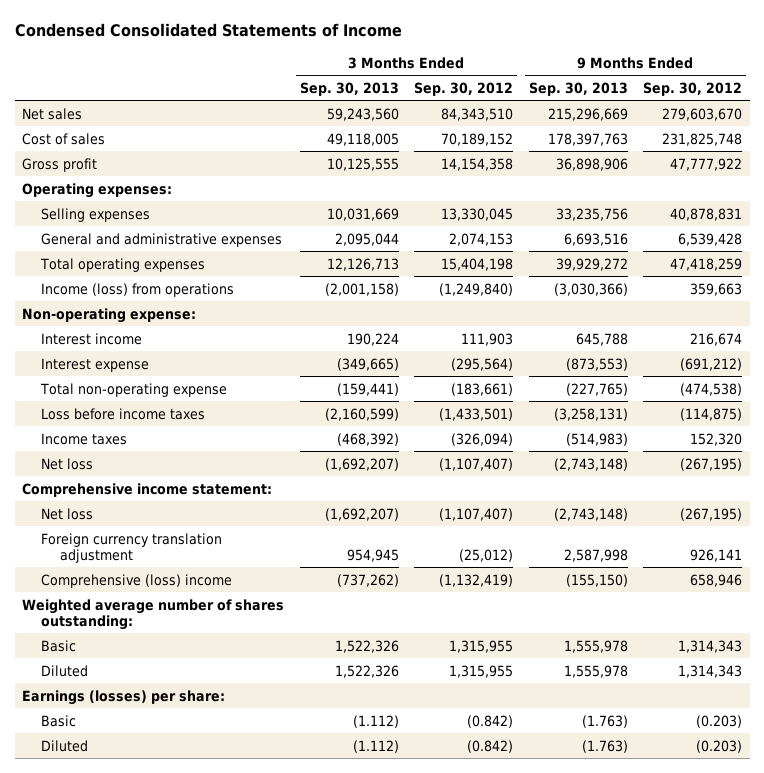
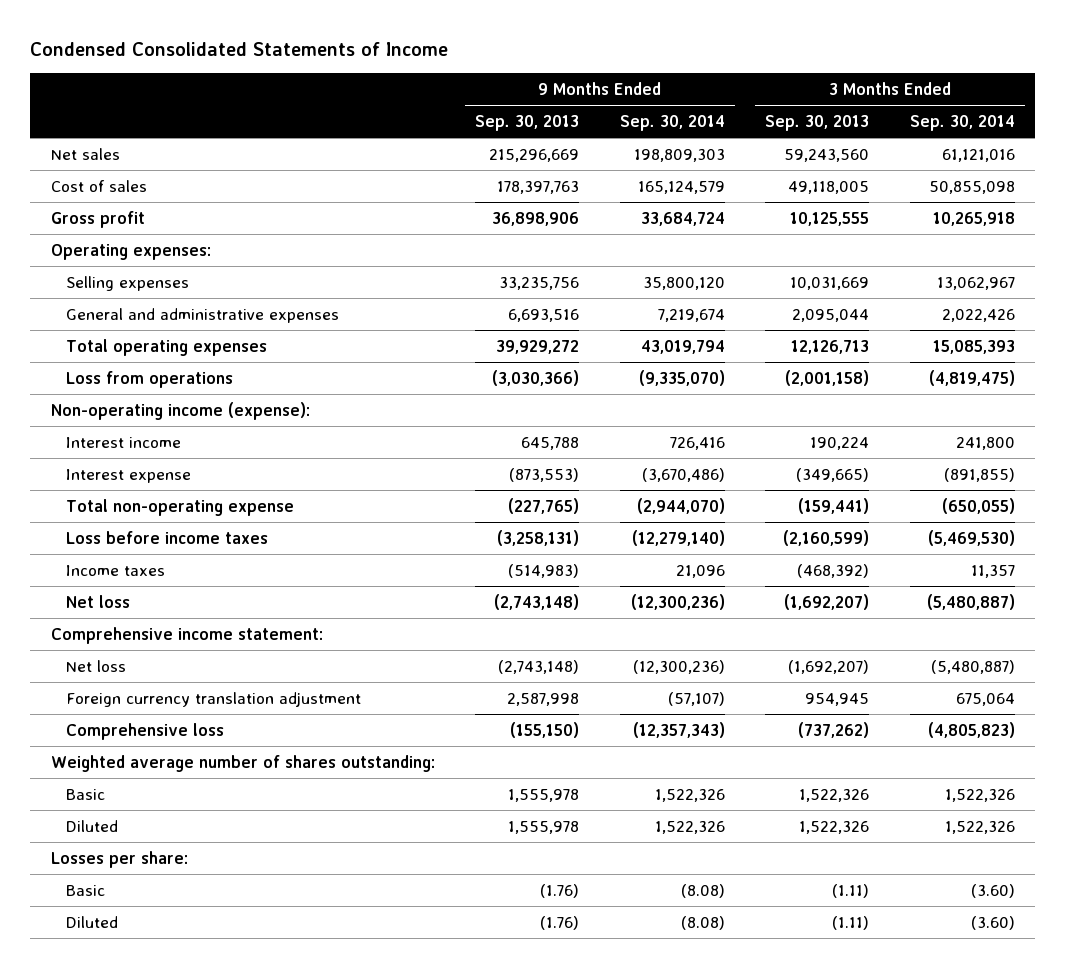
[414,82,514,97] Sep. 30, 2012 -> none
[643,82,743,97] Sep. 30, 2012 -> none
none -> [619,114,725,131] Sep. 30, 2014
none -> [910,114,1016,131] Sep. 30, 2014
[41,282,235,297] Income (loss) from operations -> [66,370,234,388] Loss from operations
[22,307,197,323] Non-operating expense: -> [50,401,310,420] Non-operating income (expense):
[41,573,233,588] Comprehensive (loss) income -> [66,722,225,740] Comprehensive loss
[22,689,226,705] Earnings (losses) per share: -> [50,850,188,868] Losses per share:
[352,714,399,728] (1.112) -> [832,883,870,898] (1.11)
[581,714,628,728] (1.763) -> [540,883,580,898] (1.76)
[352,739,399,753] (1.112) -> [832,915,870,930] (1.11)
[581,739,628,753] (1.763) -> [540,915,580,930] (1.76)

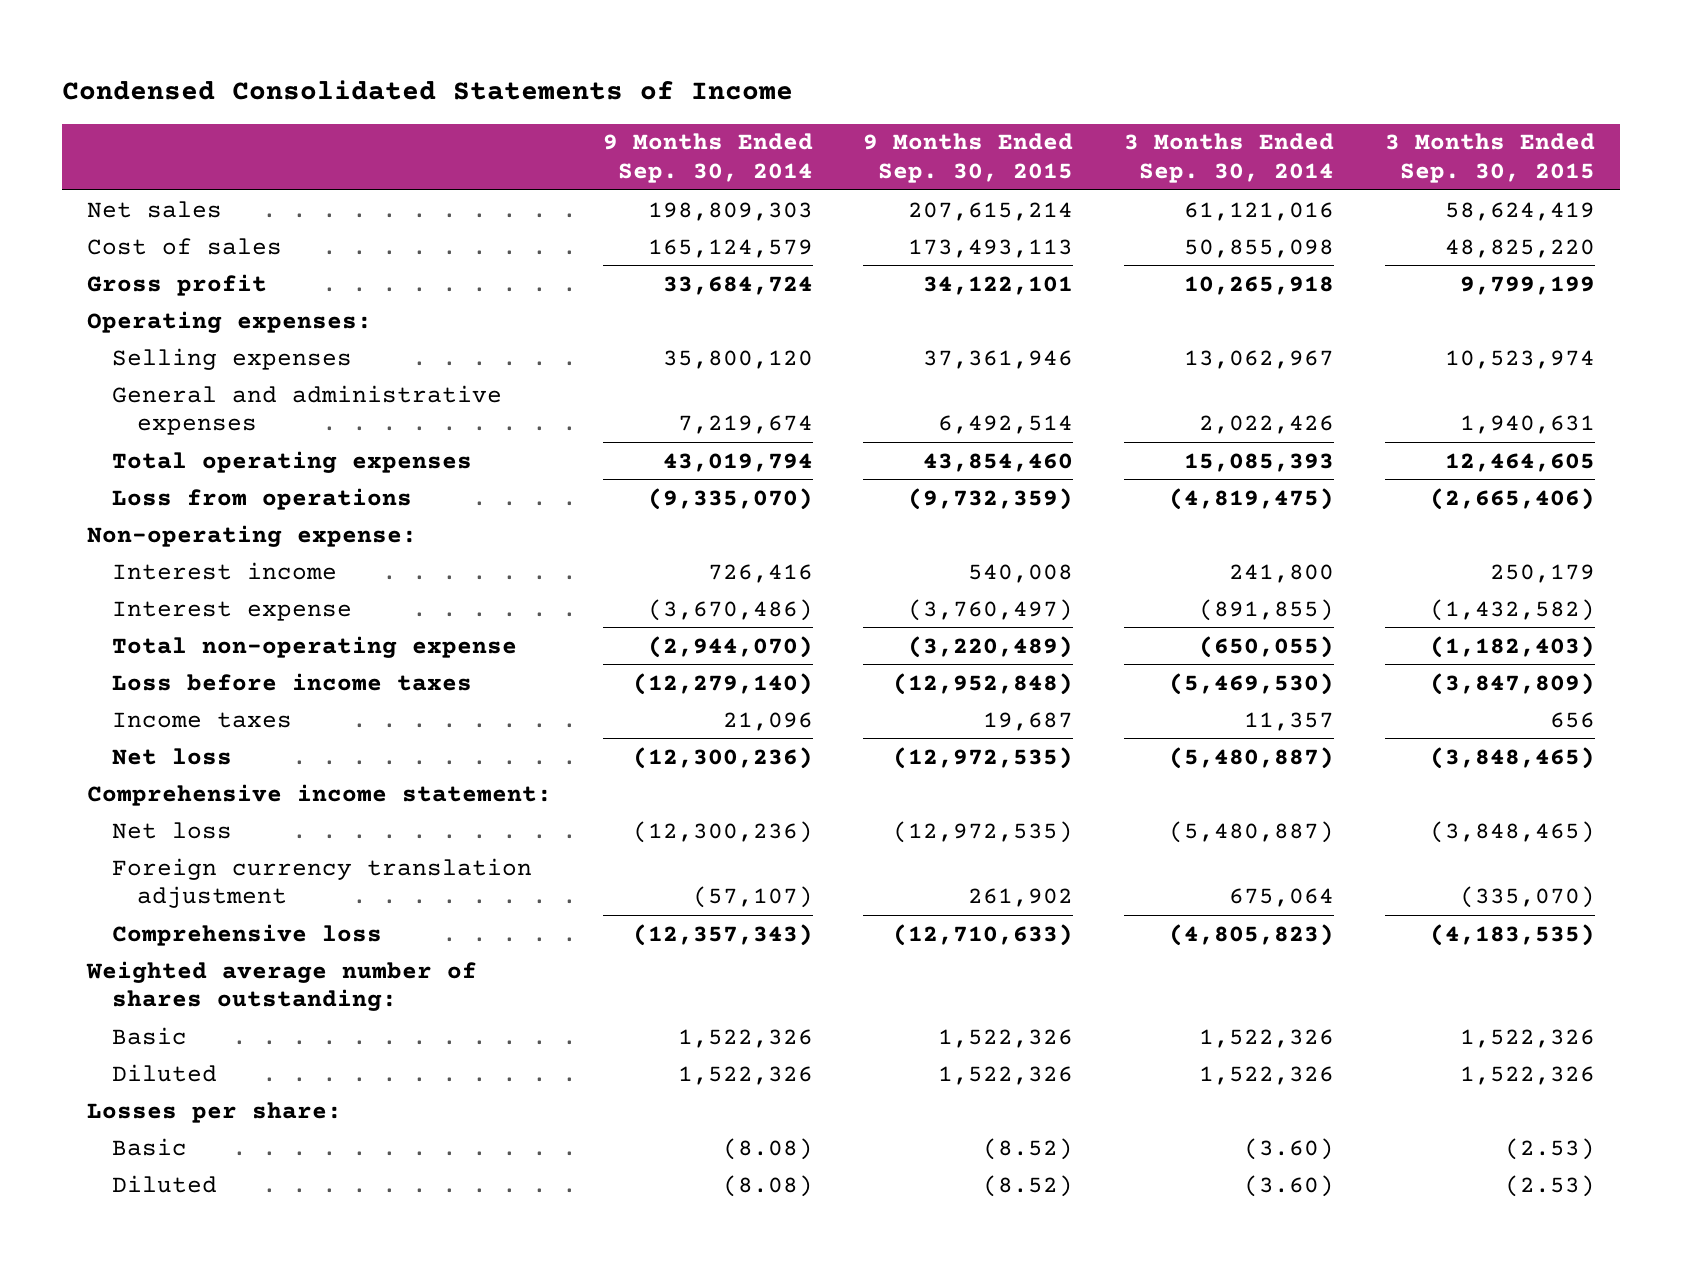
[475,114,580,131] Sep. 30, 2013 -> none
[765,114,870,131] Sep. 30, 2013 -> none
none -> [863,133,1074,184] 9 Months Ended Sep. 30, 2015
none -> [1384,133,1595,184] 3 Months Ended Sep. 30, 2015
[50,401,310,420] Non-operating income (expense): -> [87,524,418,547] Non-operating expense:

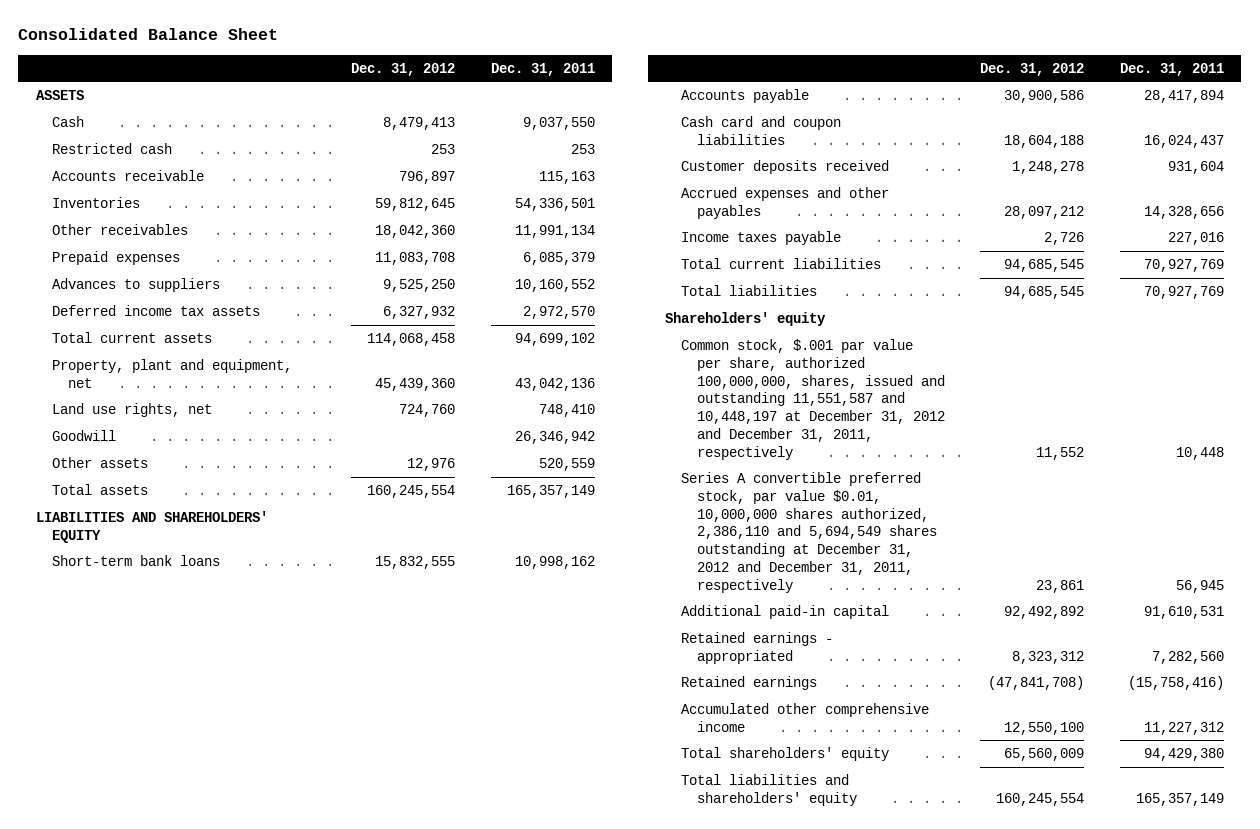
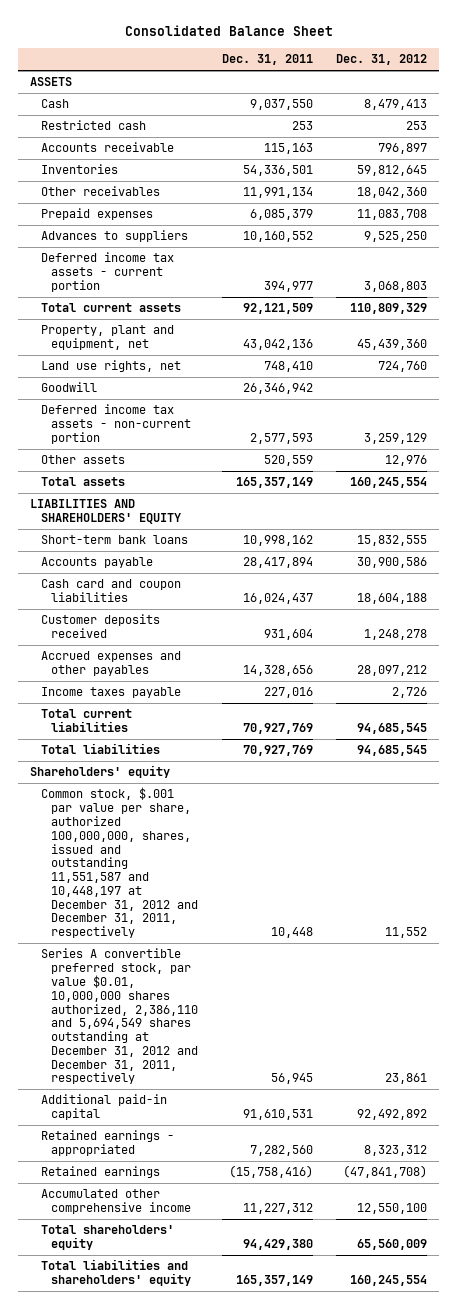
[52,304,261,316] Deferred income tax assets -> [40,252,174,292] Deferred income tax assets - current portion
[383,305,456,319] 6,327,932 -> [364,280,428,292] 3,068,803
[522,305,595,319] 2,972,570 -> [263,280,313,292] 394,977
[367,332,456,346] 114,068,458 -> [350,303,428,315] 110,809,329
[514,332,595,346] 94,699,102 -> [242,303,313,315] 92,121,509
none -> [40,404,192,444] Deferred income tax assets - non-current portion

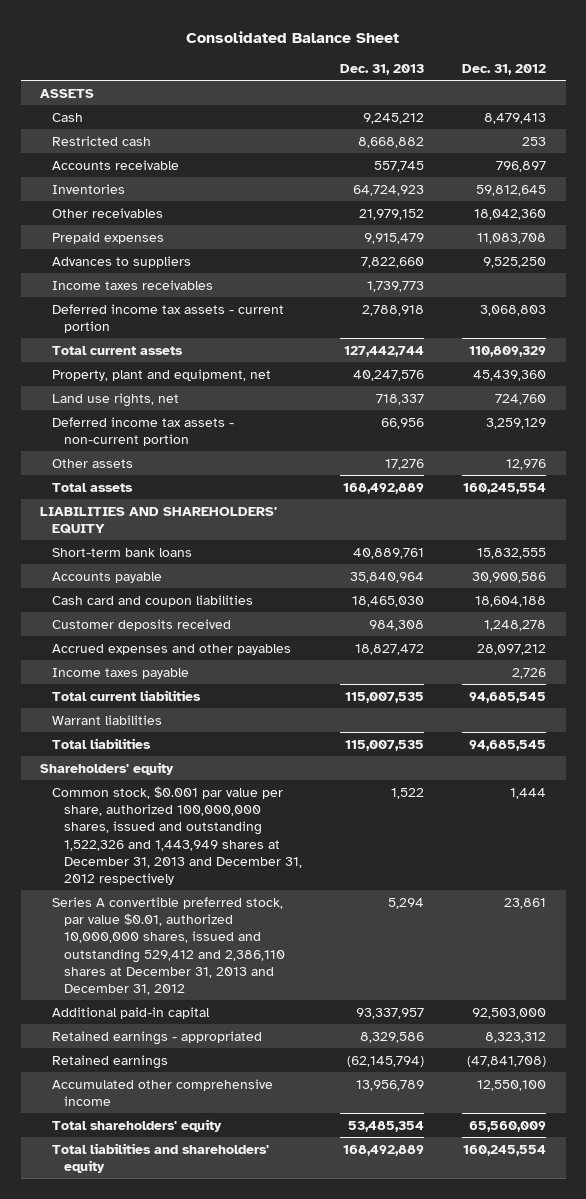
[221,54,313,66] Dec. 31, 2011 -> none
none -> [340,64,425,76] Dec. 31, 2013
none -> [51,279,213,290] Income taxes receivables
[40,382,97,393] Goodwill -> none
none -> [51,714,162,725] Warrant liabilities
[40,787,199,939] Common stock, $.001 par value per share, authorized 100,000,000, shares, issued and outstanding 11,551,587 and 10,448,197 at December 31, 2012 and December 31, 2011, respectively -> [51,785,302,886] Common stock, $0.001 par value per share, authorized 100,000,000 shares, issued and outstanding 1,522,326 and 1,443,949 shares at December 31, 2013 and December 31, 2012 respectively
[385,927,428,939] 11,552 -> [510,787,547,799] 1,444
[40,948,199,1085] Series A convertible preferred stock, par value $0.01, 10,000,000 shares authorized, 2,386,110 and 5,694,549 shares outstanding at December 31, 2012 and December 31, 2011, respectively -> [51,896,285,996] Series A convertible preferred stock, par value $0.01, authorized 10,000,000 shares, issued and outstanding 529,412 and 2,386,110 shares at December 31, 2013 and December 31, 2012
[357,1109,428,1121] 92,492,892 -> [472,1007,547,1019] 92,503,000

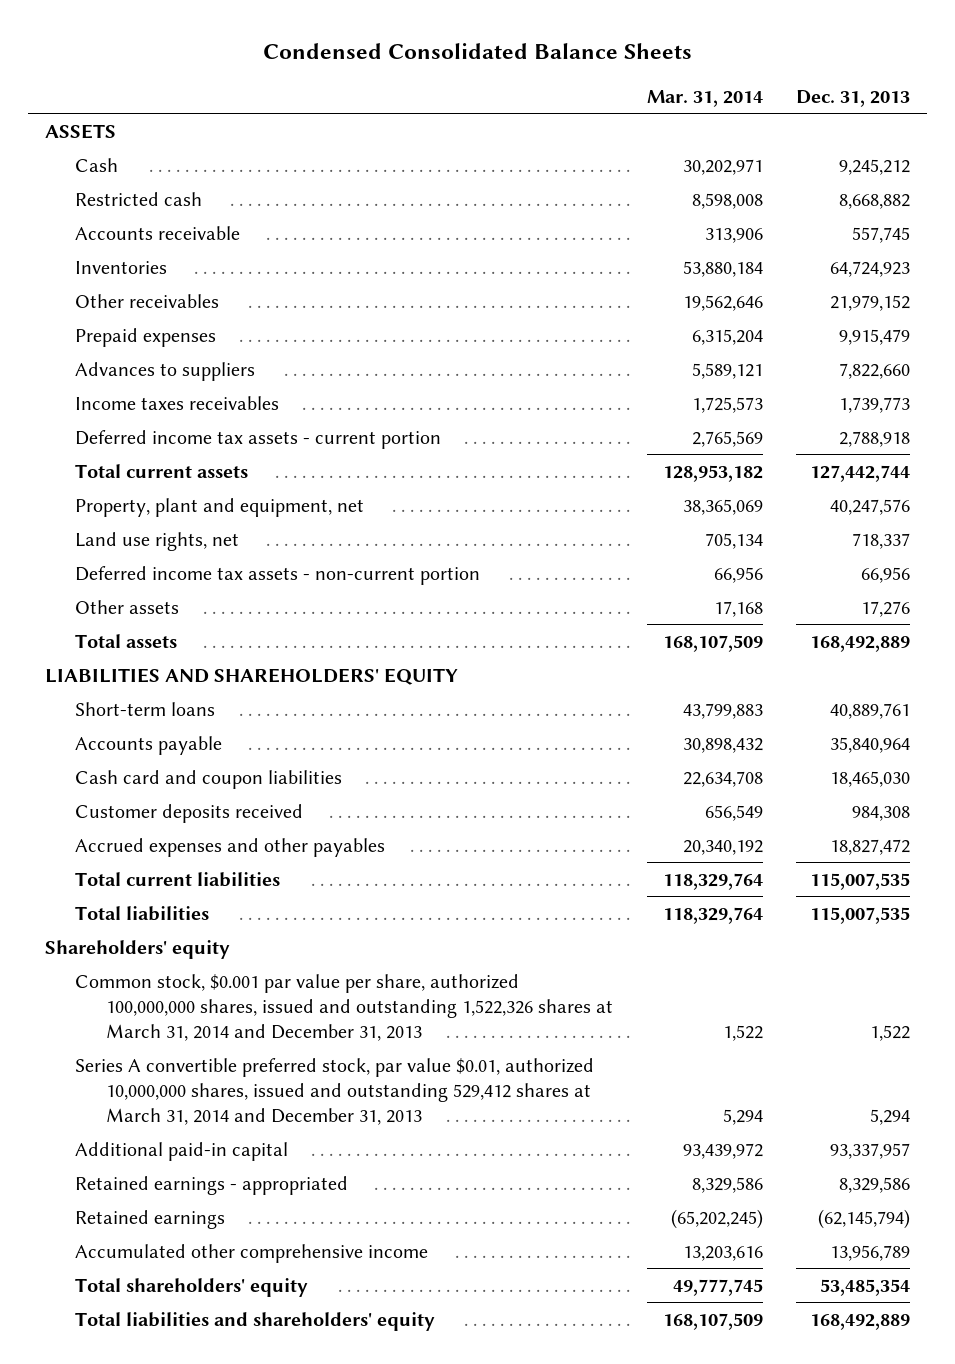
[186,30,400,43] Consolidated Balance Sheet -> [262,42,692,59] Condensed Consolidated Balance Sheets
[462,64,547,76] Dec. 31, 2012 -> none
none -> [646,89,763,107] Mar. 31, 2014
[51,547,192,557] Short-term bank loans -> [75,701,216,716] Short-term loans
[51,667,189,679] Income taxes payable -> none
[51,714,162,725] Warrant liabilities -> none
[51,785,302,886] Common stock, $0.001 par value per share, authorized 100,000,000 shares, issued and outstanding 1,522,326 and 1,443,949 shares at December 31, 2013 and December 31, 2012 respectively -> [75,973,613,1041] Common stock, $0.001 par value per share, authorized 100,000,000 shares, issued and outstanding 1,522,326 shares at March 31, 2014 and December 31, 2013
[51,896,285,996] Series A convertible preferred stock, par value $0.01, authorized 10,000,000 shares, issued and outstanding 529,412 and 2,386,110 shares at December 31, 2013 and December 31, 2012 -> [75,1057,595,1125] Series A convertible preferred stock, par value $0.01, authorized 10,000,000 shares, issued and outstanding 529,412 shares at March 31, 2014 and December 31, 2013

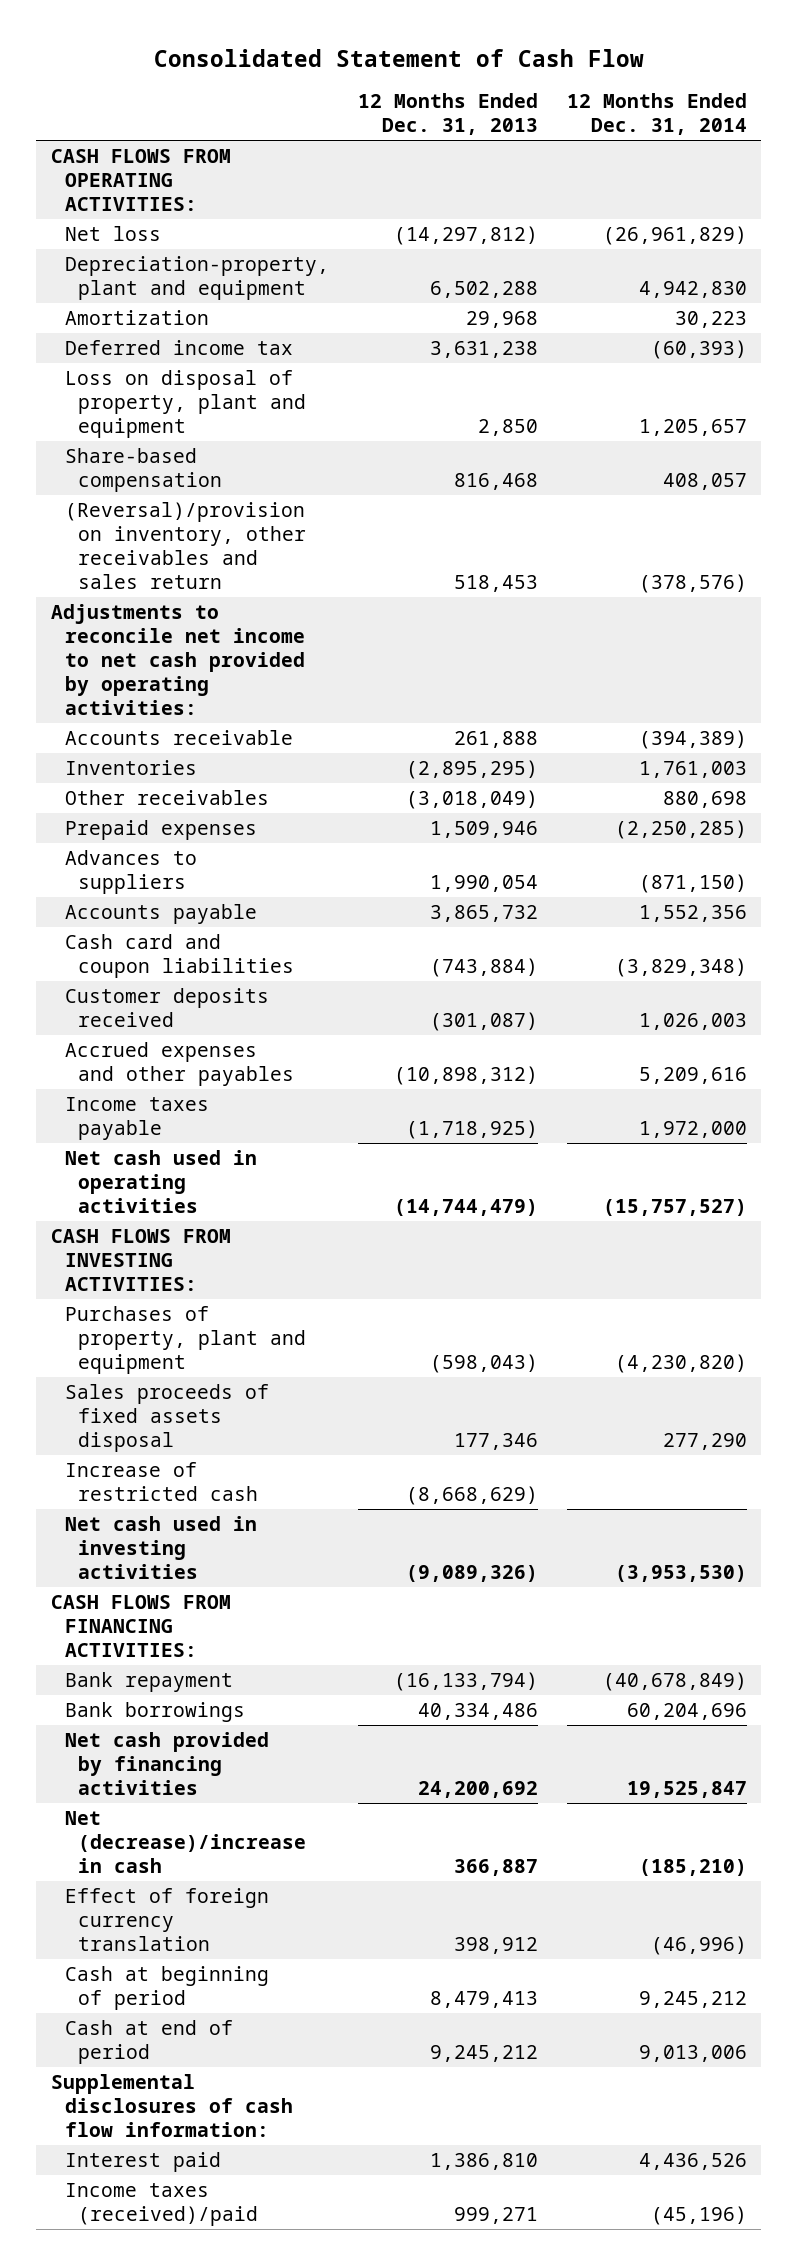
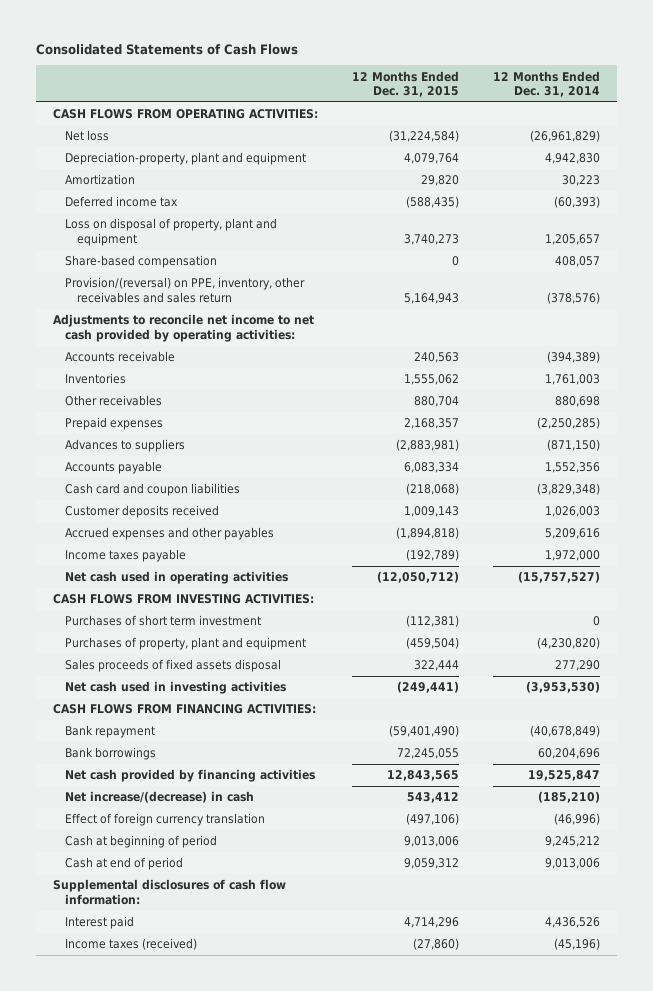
[153,48,644,67] Consolidated Statement of Cash Flow -> [36,43,299,55] Consolidated Statements of Cash Flows
[357,93,538,136] 12 Months Ended Dec. 31, 2013 -> none
none -> [352,70,460,97] 12 Months Ended Dec. 31, 2015
[64,501,307,589] (Reversal)/provision on inventory, other receivables and sales return -> [64,277,305,303] Provision/(reversal) on PPE, inventory, other receivables and sales return
none -> [64,615,261,627] Purchases of short term investment
[64,1461,259,1501] Increase of restricted cash -> none
[64,1810,307,1873] Net (decrease)/increase in cash -> [64,791,254,804] Net increase/(decrease) in cash
[64,2182,259,2226] Income taxes (received)/paid -> [64,938,197,951] Income taxes (received)

